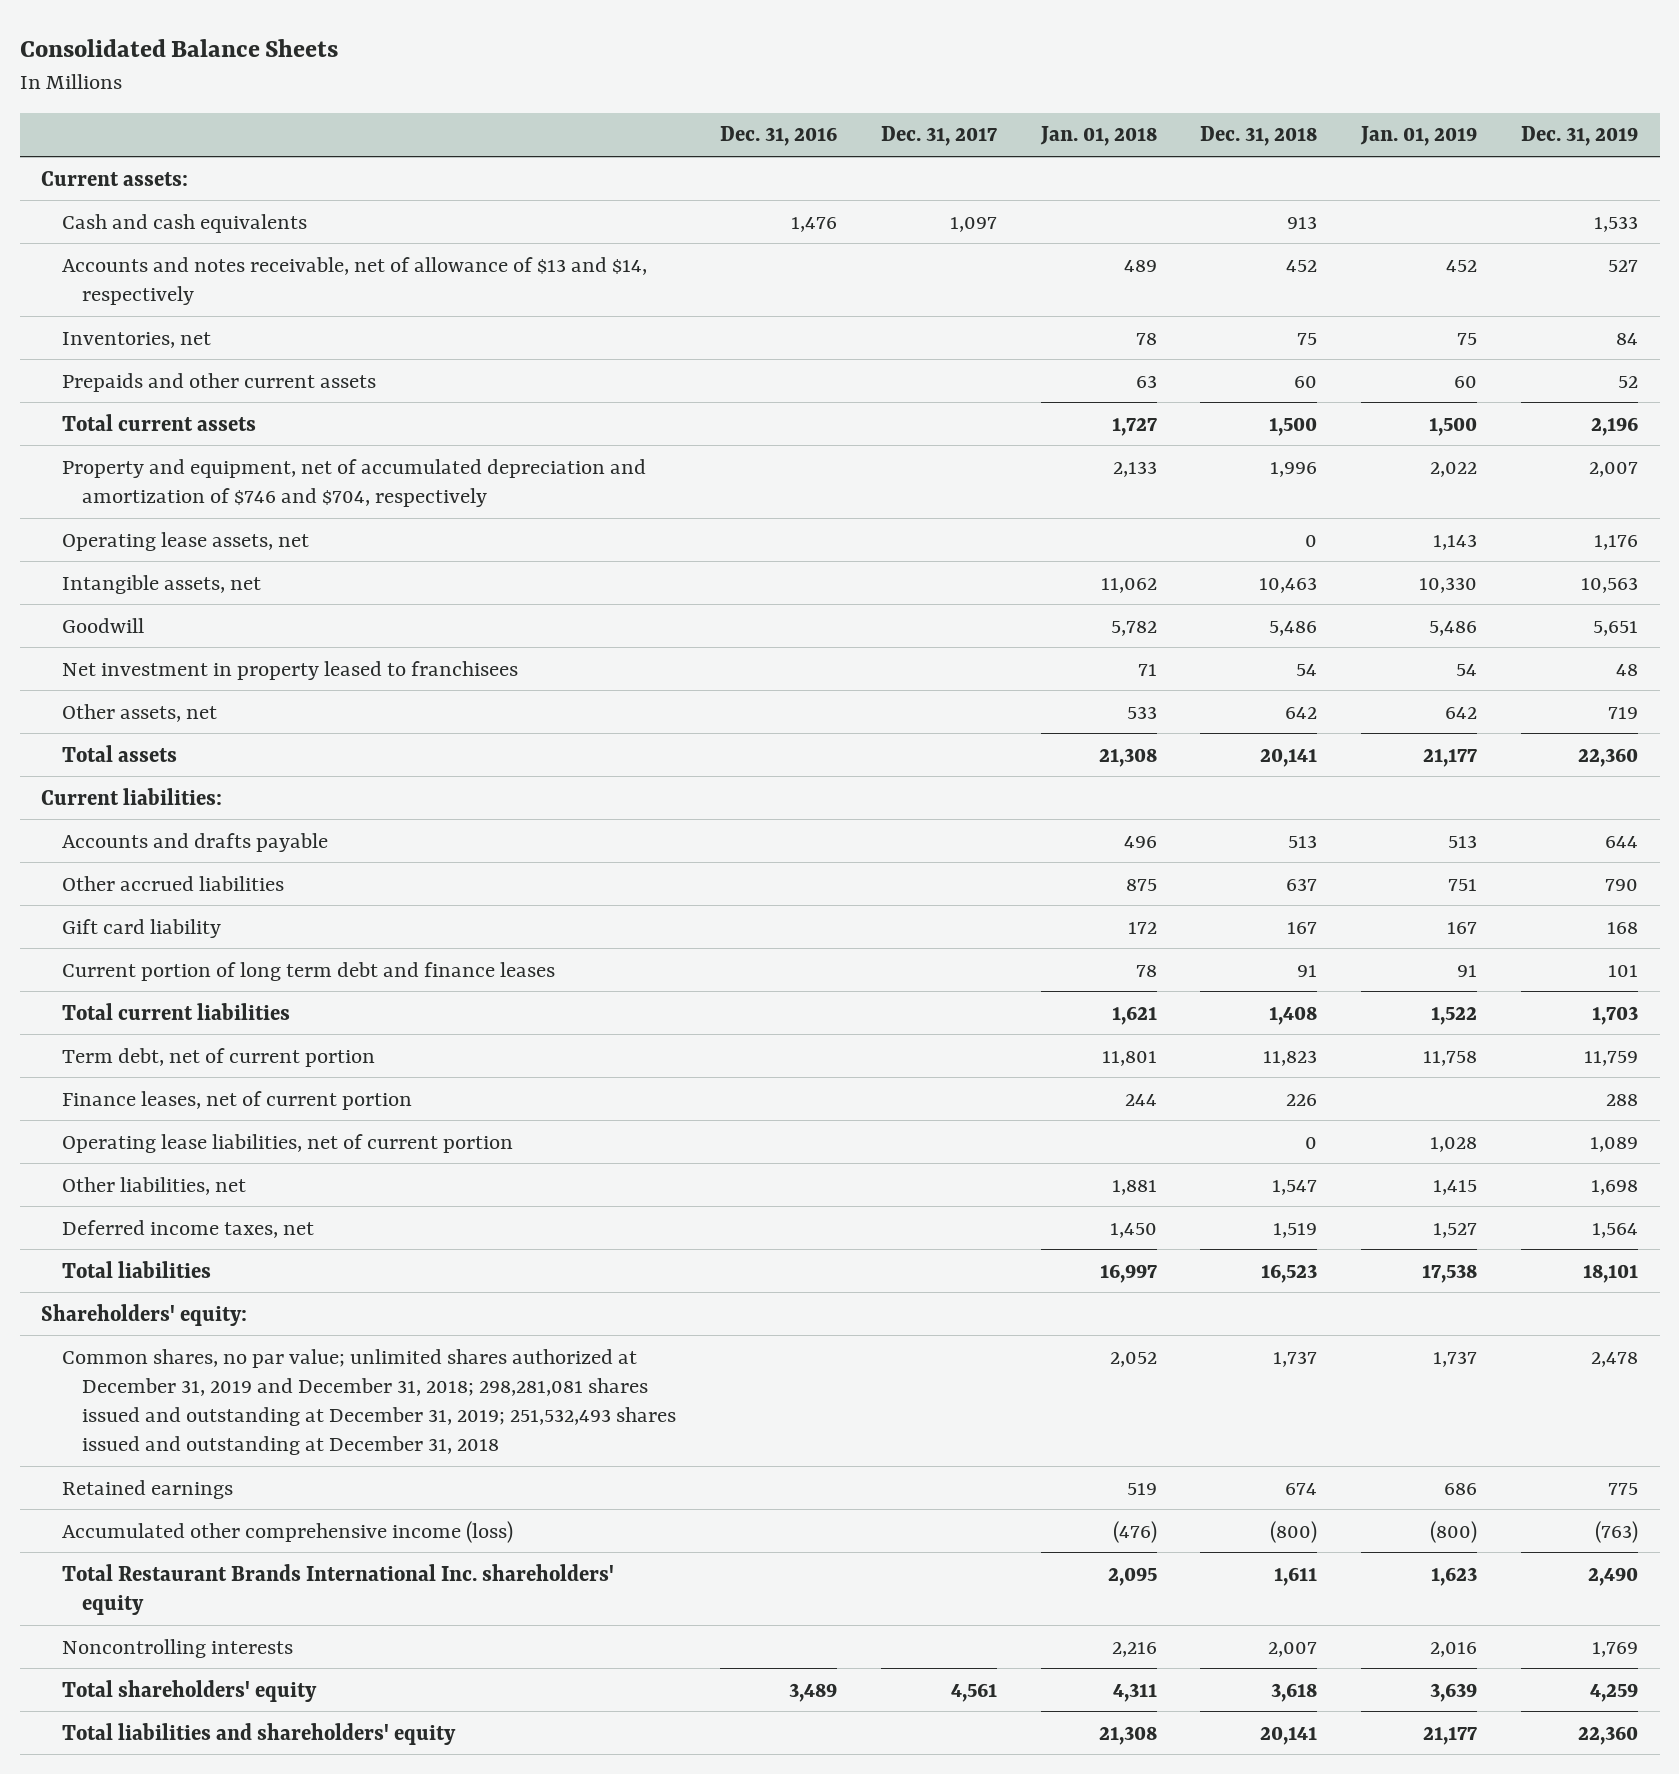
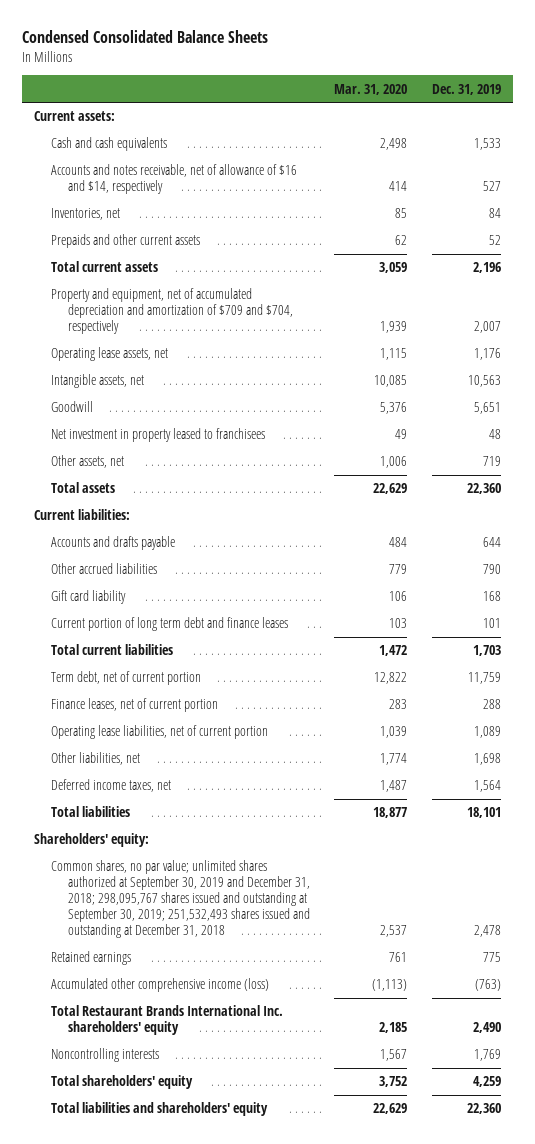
[19,38,338,57] Consolidated Balance Sheets -> [21,30,268,44] Condensed Consolidated Balance Sheets
[720,126,838,147] Dec. 31, 2016 -> none
[880,126,997,147] Dec. 31, 2017 -> none
[1039,126,1157,147] Jan. 01, 2018 -> none
[1200,126,1318,147] Dec. 31, 2018 -> none
[1360,126,1478,147] Jan. 01, 2019 -> none
none -> [334,83,408,95] Mar. 31, 2020
[61,256,647,305] Accounts and notes receivable, net of allowance of $13 and $14, respectively -> [50,164,297,195] Accounts and notes receivable, net of allowance of $16 and $14, respectively
[61,458,646,507] Property and equipment, net of accumulated depreciation and amortization of $746 and $704, respectively -> [50,288,293,335] Property and equipment, net of accumulated depreciation and amortization of $709 and $704, respectively
[61,1348,677,1455] Common shares, no par value; unlimited shares authorized at December 31, 2019 and December 31, 2018; 298,281,081 shares issued and outstanding at December 31, 2019; 251,532,493 shares issued and outstanding at December 31, 2018 -> [50,860,310,939] Common shares, no par value; unlimited shares authorized at September 30, 2019 and December 31, 2018; 298,095,767 shares issued and outstanding at September 30, 2019; 251,532,493 shares issued and outstanding at December 31, 2018

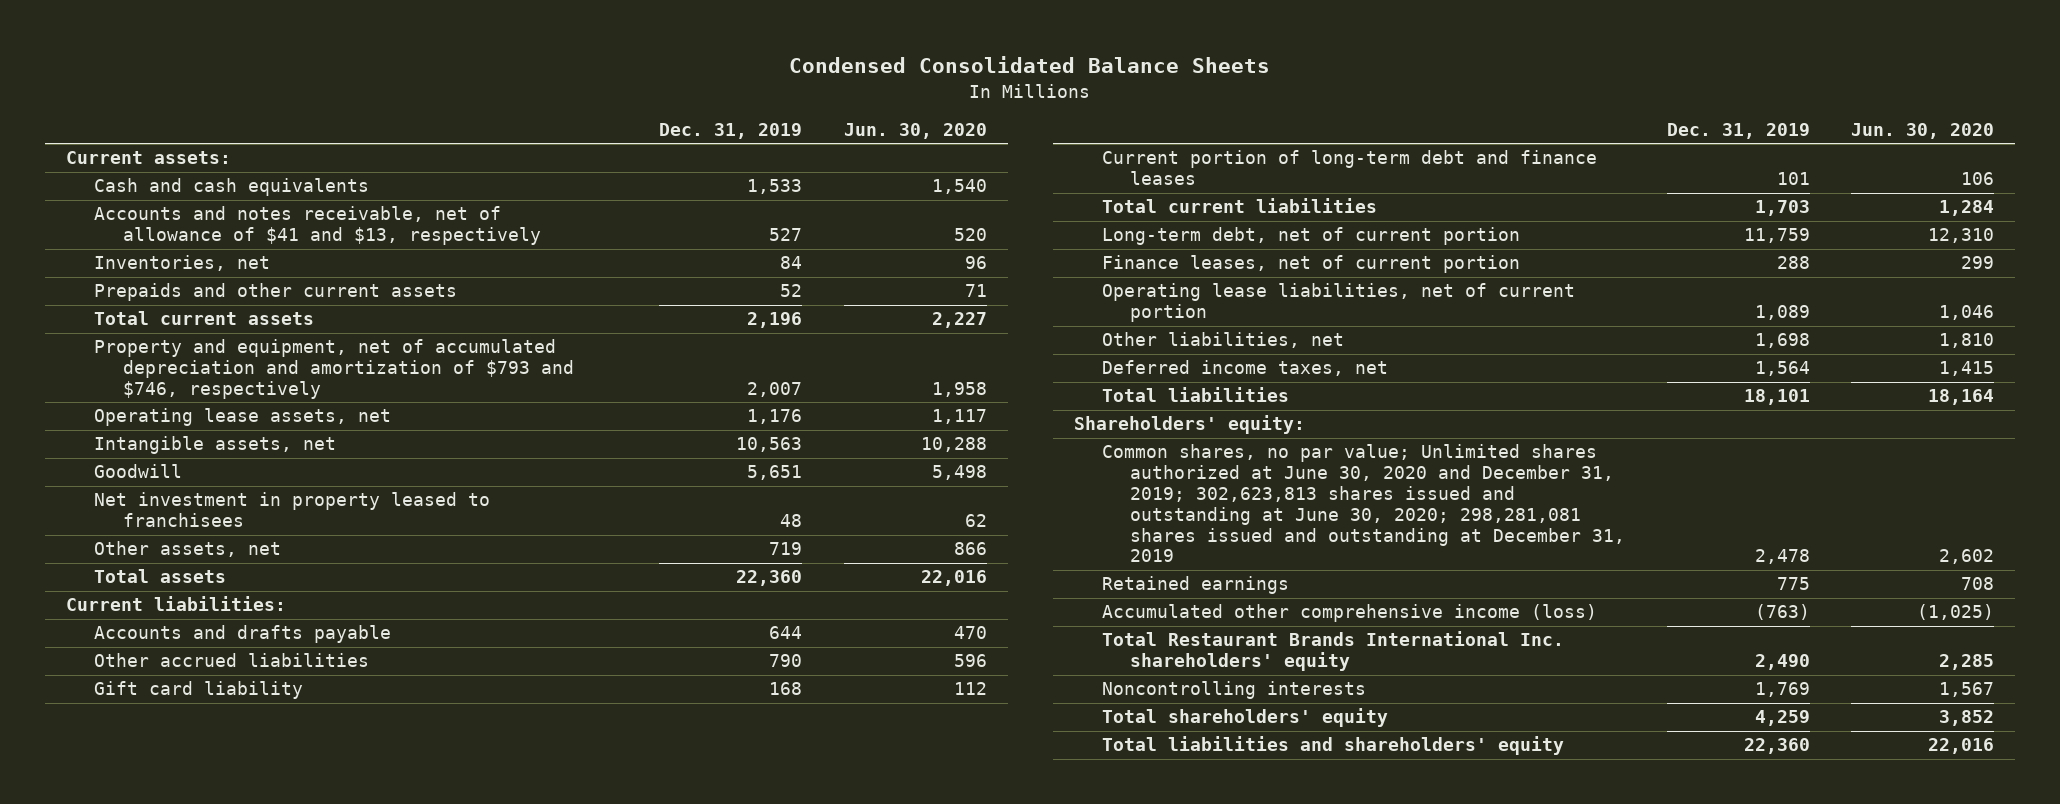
[334,83,408,95] Mar. 31, 2020 -> none
none -> [843,123,987,140] Jun. 30, 2020
[50,164,297,195] Accounts and notes receivable, net of allowance of $16 and $14, respectively -> [94,206,541,246] Accounts and notes receivable, net of allowance of $41 and $13, respectively
[50,288,293,335] Property and equipment, net of accumulated depreciation and amortization of $709 and $704, respectively -> [94,339,574,399] Property and equipment, net of accumulated depreciation and amortization of $793 and $746, respectively
[50,617,288,632] Current portion of long term debt and finance leases -> [1101,150,1597,186] Current portion of long-term debt and finance leases
[50,671,201,686] Term debt, net of current portion -> [1101,227,1520,246] Long-term debt, net of current portion
[50,860,310,939] Common shares, no par value; unlimited shares authorized at September 30, 2019 and December 31, 2018; 298,095,767 shares issued and outstanding at September 30, 2019; 251,532,493 shares issued and outstanding at December 31, 2018 -> [1101,444,1625,563] Common shares, no par value; Unlimited shares authorized at June 30, 2020 and December 31, 2019; 302,623,813 shares issued and outstanding at June 30, 2020; 298,281,081 shares issued and outstanding at December 31, 2019

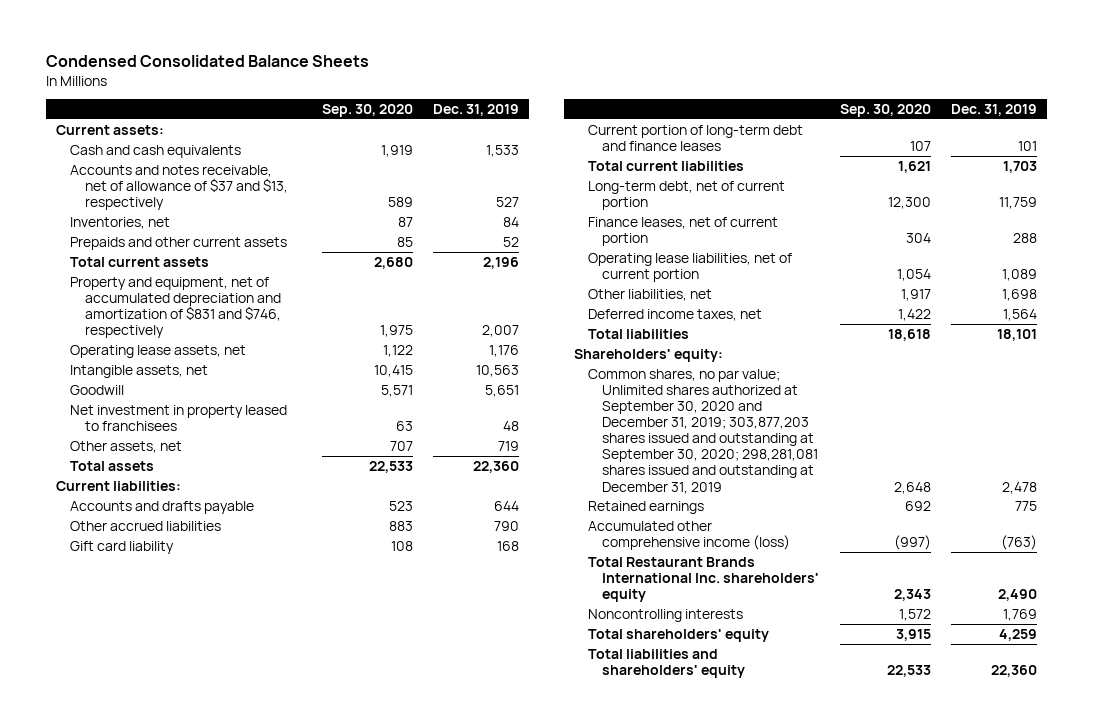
[843,123,987,140] Jun. 30, 2020 -> none
none -> [321,104,413,118] Sep. 30, 2020
[94,206,541,246] Accounts and notes receivable, net of allowance of $41 and $13, respectively -> [70,164,288,210] Accounts and notes receivable, net of allowance of $37 and $13, respectively
[94,339,574,399] Property and equipment, net of accumulated depreciation and amortization of $793 and $746, respectively -> [70,276,281,339] Property and equipment, net of accumulated depreciation and amortization of $831 and $746, respectively
[1101,444,1625,563] Common shares, no par value; Unlimited shares authorized at June 30, 2020 and December 31, 2019; 302,623,813 shares issued and outstanding at June 30, 2020; 298,281,081 shares issued and outstanding at December 31, 2019 -> [588,368,819,494] Common shares, no par value; Unlimited shares authorized at September 30, 2020 and December 31, 2019; 303,877,203 shares issued and outstanding at September 30, 2020; 298,281,081 shares issued and outstanding at December 31, 2019

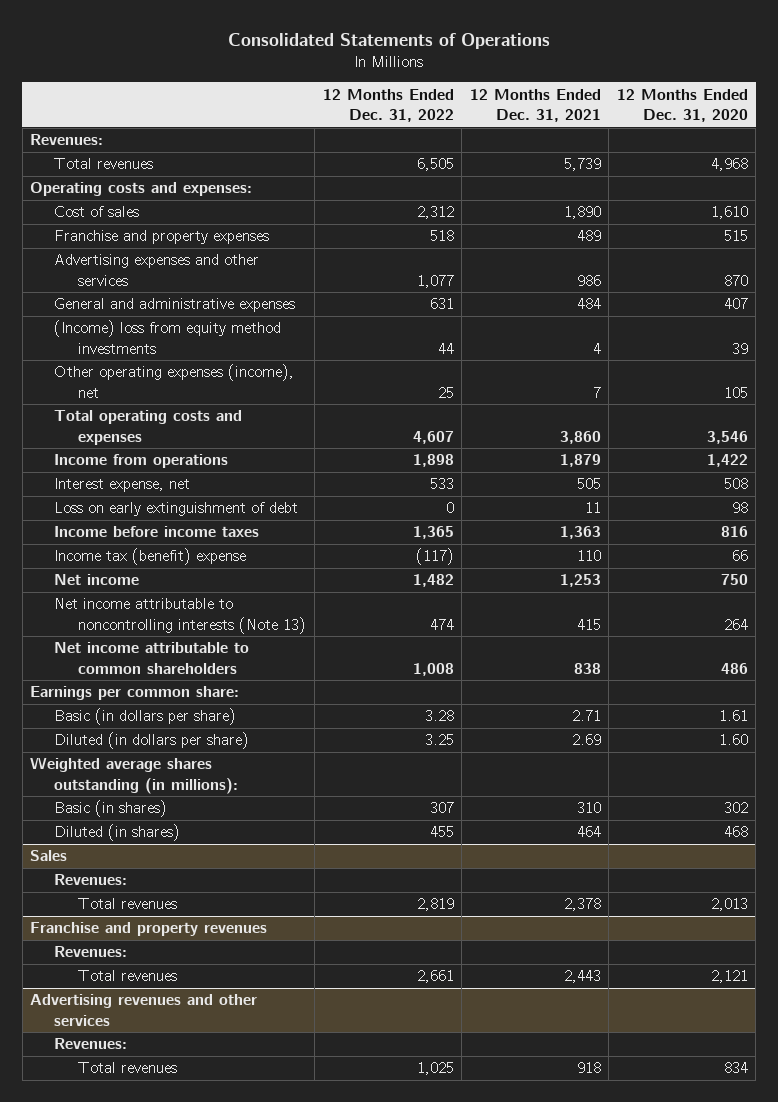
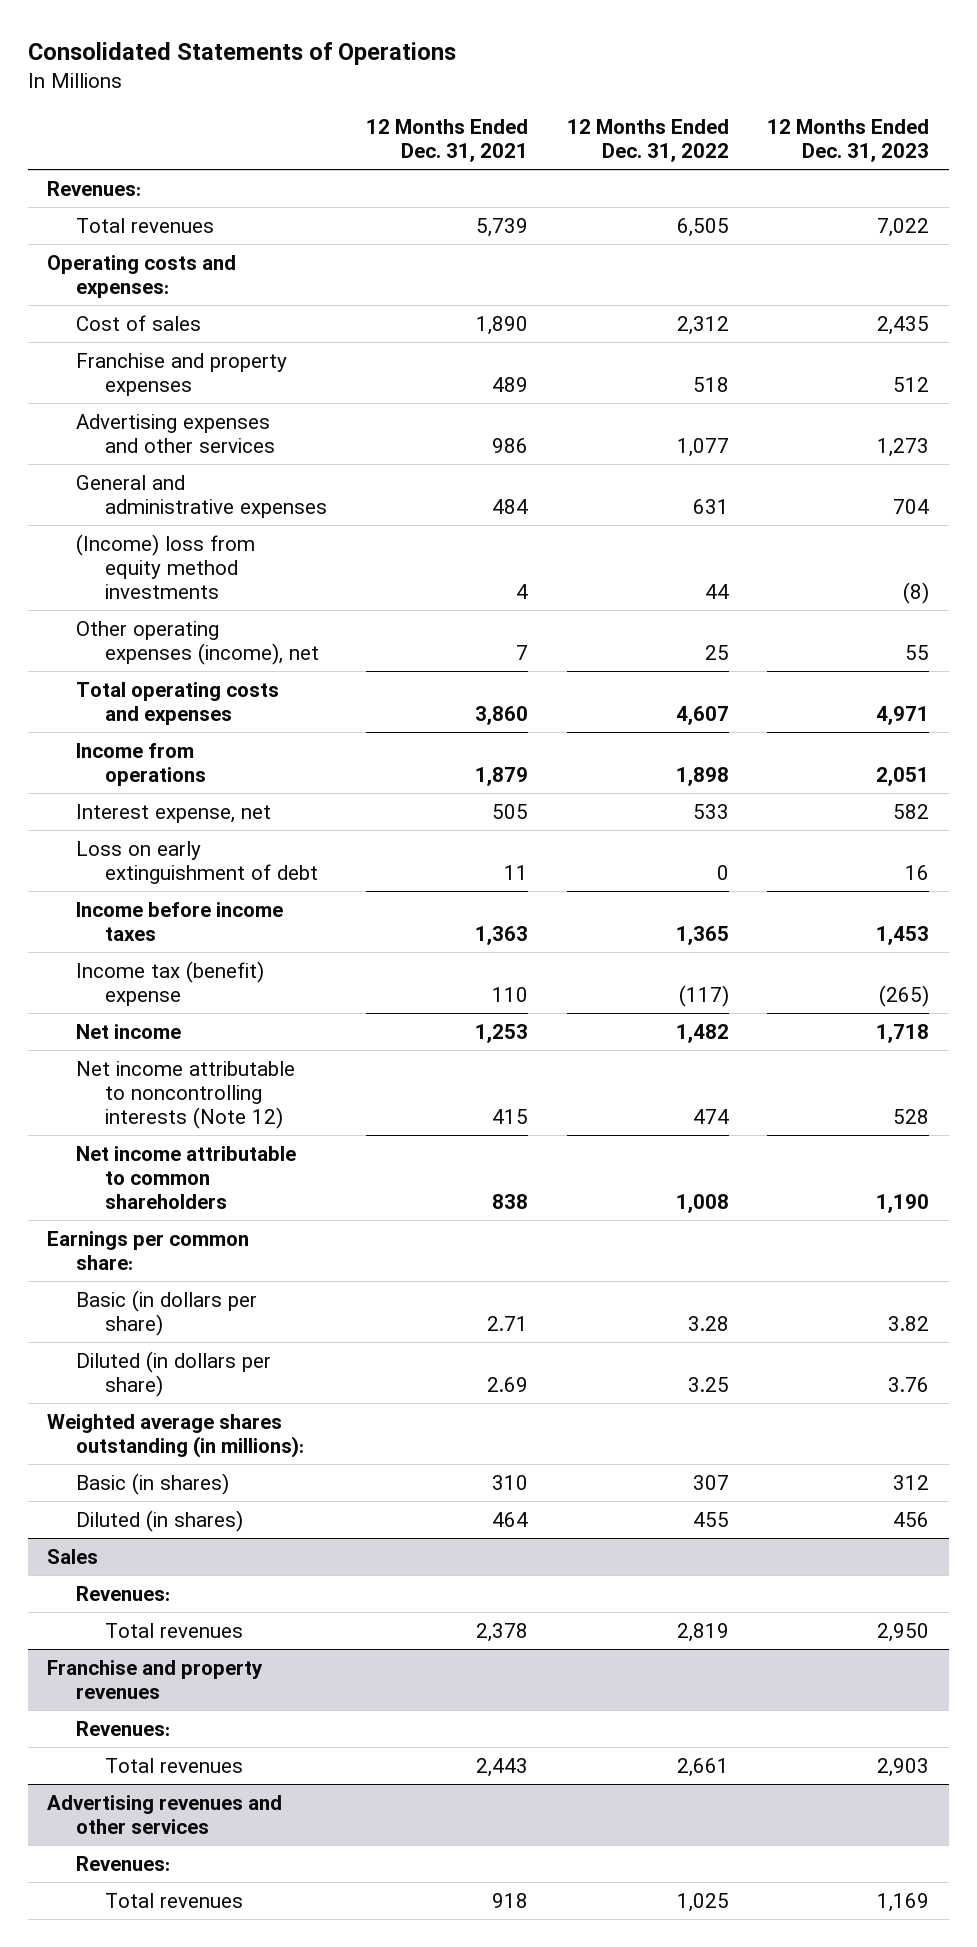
[616,88,748,122] 12 Months Ended Dec. 31, 2020 -> none
none -> [767,118,930,163] 12 Months Ended Dec. 31, 2023
[54,598,307,634] Net income attributable to noncontrolling interests (Note 13) -> [76,1060,296,1130] Net income attributable to noncontrolling interests (Note 12)

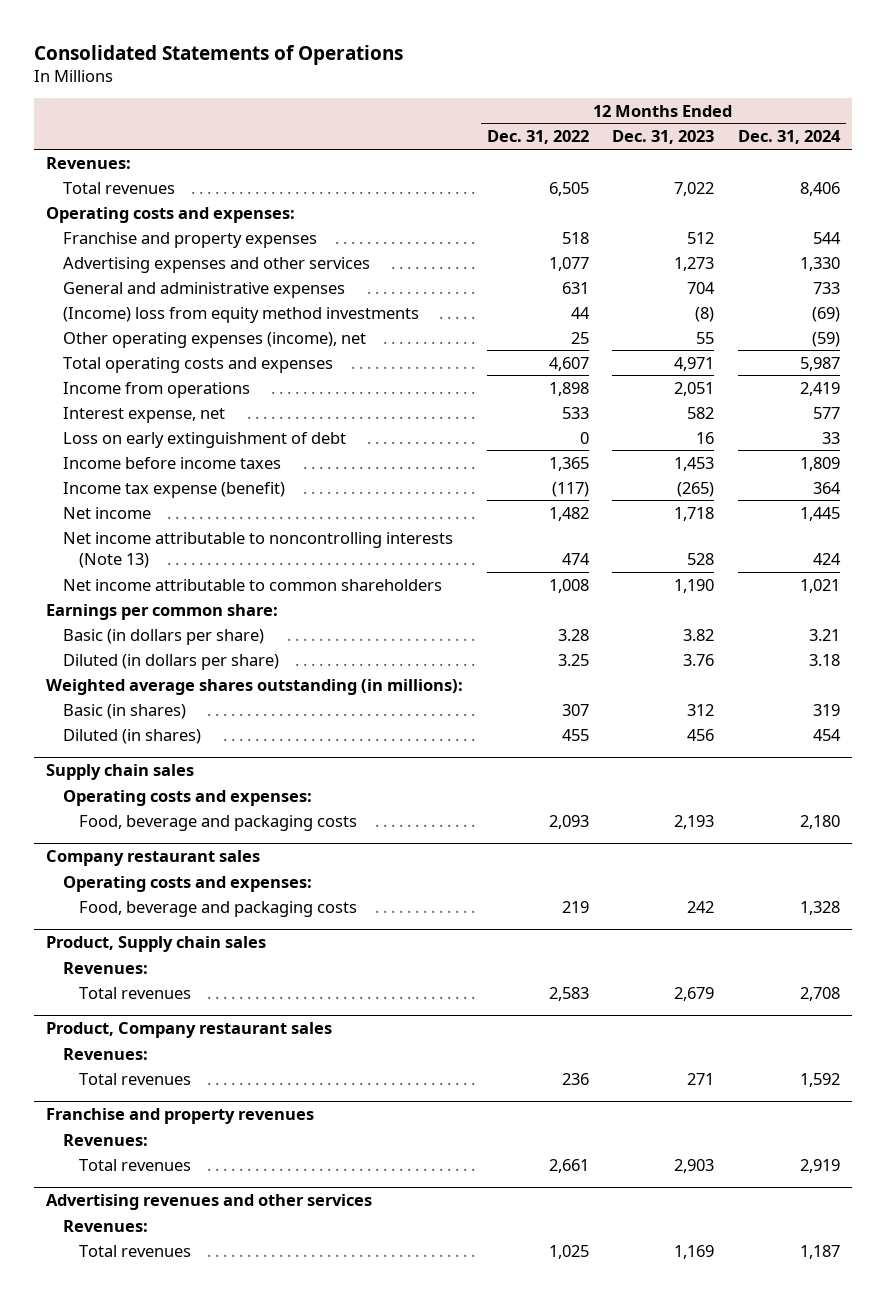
[365,118,528,163] 12 Months Ended Dec. 31, 2021 -> none
none -> [738,130,842,145] Dec. 31, 2024
[76,314,202,331] Cost of sales -> none
[76,960,265,1006] Income tax (benefit) expense -> [62,481,285,498] Income tax expense (benefit)
[76,1060,296,1130] Net income attributable to noncontrolling interests (Note 12) -> [62,531,453,568] Net income attributable to noncontrolling interests (Note 13)
[47,1548,99,1564] Sales -> none
none -> [46,764,195,781] Supply chain sales
none -> [62,789,312,806] Operating costs and expenses:
none -> [79,814,358,831] Food, beverage and packaging costs
none -> [46,850,261,867] Company restaurant sales
none -> [62,875,312,892] Operating costs and expenses:
none -> [79,900,358,917] Food, beverage and packaging costs
none -> [46,936,267,953] Product, Supply chain sales
[676,1622,729,1642] 2,819 -> [548,986,589,1001] 2,583
[877,1622,930,1642] 2,950 -> [674,986,715,1001] 2,679
none -> [46,1022,333,1039] Product, Company restaurant sales
none -> [62,1047,148,1060] Revenues:
none -> [79,1072,192,1085] Total revenues

